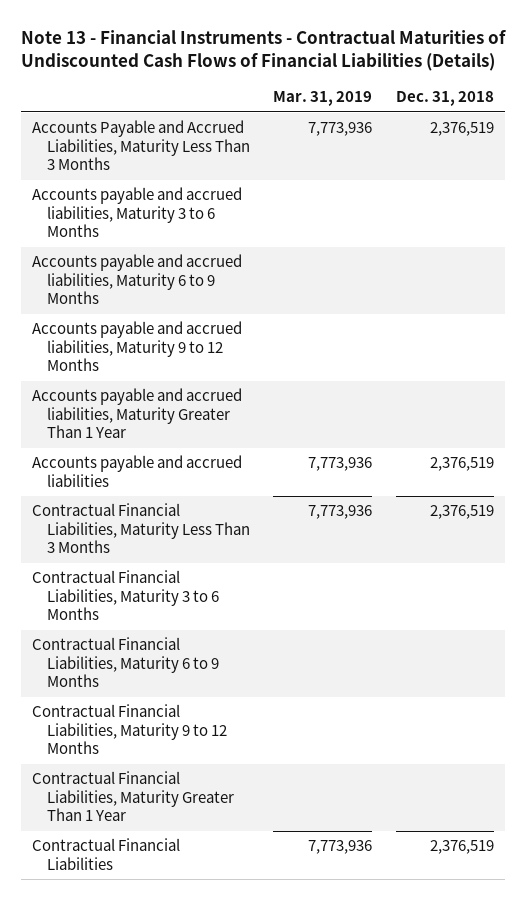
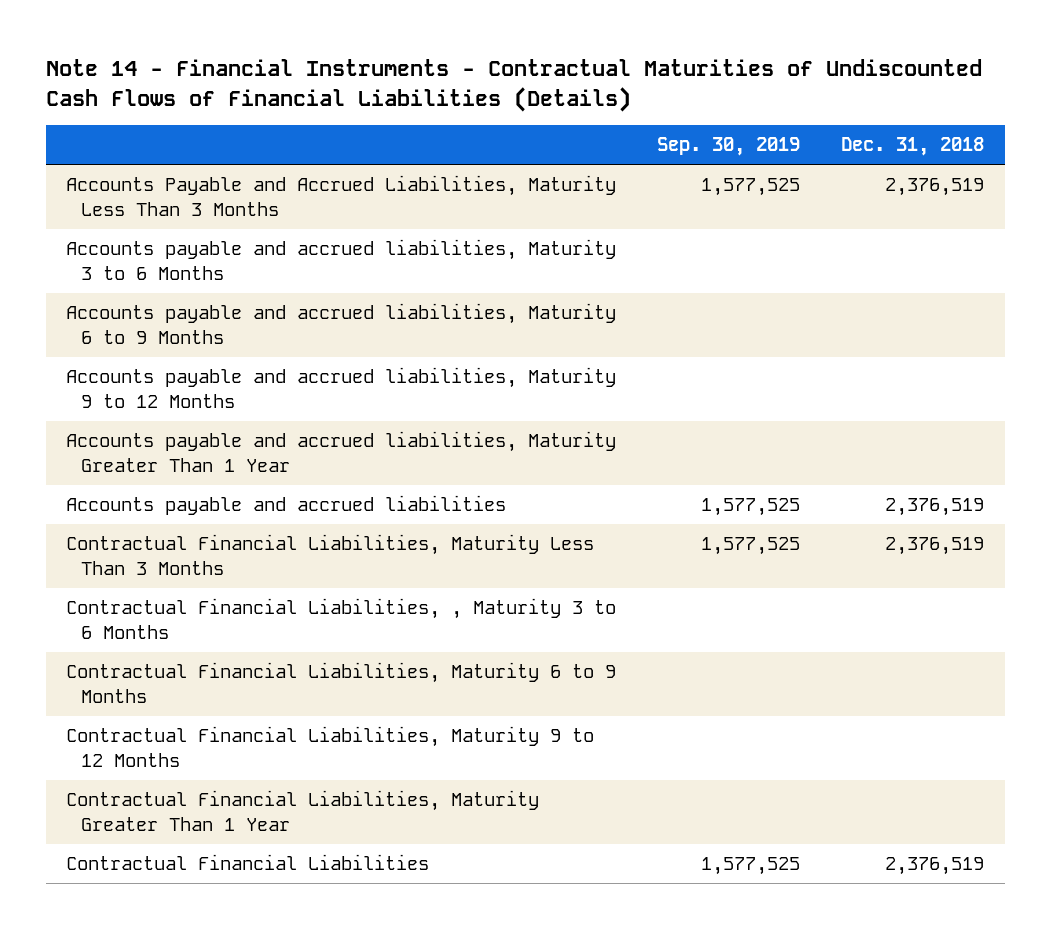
[20,29,506,72] Note 13 - Financial Instruments - Contractual Maturities of Undiscounted Cash Flows of Financial Liabilities (Details) -> [46,58,983,112] Note 14 - Financial Instruments - Contractual Maturities of Undiscounted Cash Flows of Financial Liabilities (Details)
[273,91,373,107] Mar. 31, 2019 -> none
none -> [657,137,801,157] Sep. 30, 2019
[32,570,220,621] Contractual Financial Liabilities, Maturity 3 to 6 Months -> [66,598,617,640] Contractual Financial Liabilities, , Maturity 3 to 6 Months

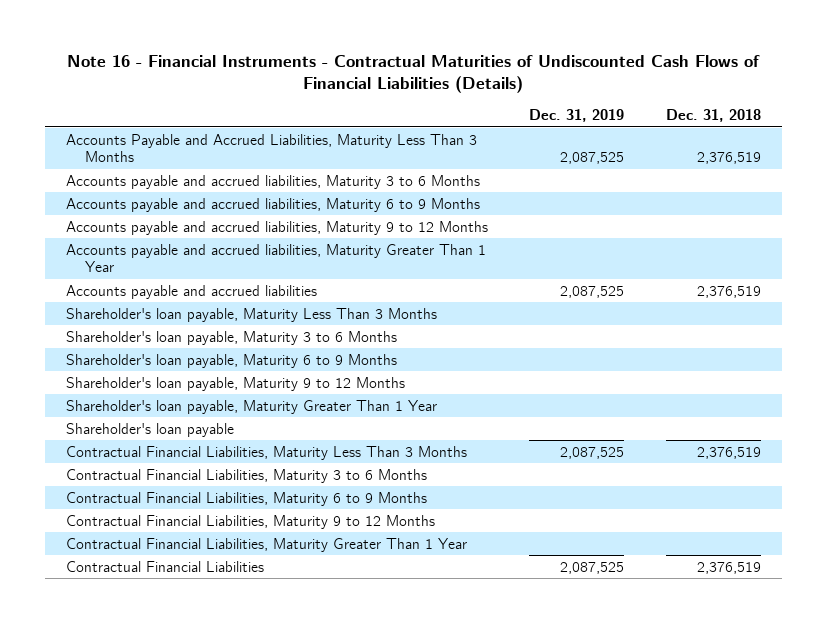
[46,58,983,112] Note 14 - Financial Instruments - Contractual Maturities of Undiscounted Cash Flows of Financial Liabilities (Details) -> [67,54,761,93] Note 16 - Financial Instruments - Contractual Maturities of Undiscounted Cash Flows of Financial Liabilities (Details)
[657,137,801,157] Sep. 30, 2019 -> none
none -> [529,108,625,122] Dec. 31, 2019
none -> [65,307,437,322] Shareholder's loan payable, Maturity Less Than 3 Months
none -> [65,330,397,345] Shareholder's loan payable, Maturity 3 to 6 Months
none -> [65,353,397,368] Shareholder's loan payable, Maturity 6 to 9 Months
none -> [65,376,405,391] Shareholder's loan payable, Maturity 9 to 12 Months
none -> [65,399,437,414] Shareholder's loan payable, Maturity Greater Than 1 Year
none -> [65,422,234,437] Shareholder's loan payable
[66,598,617,640] Contractual Financial Liabilities, , Maturity 3 to 6 Months -> [65,468,427,483] Contractual Financial Liabilities, Maturity 3 to 6 Months

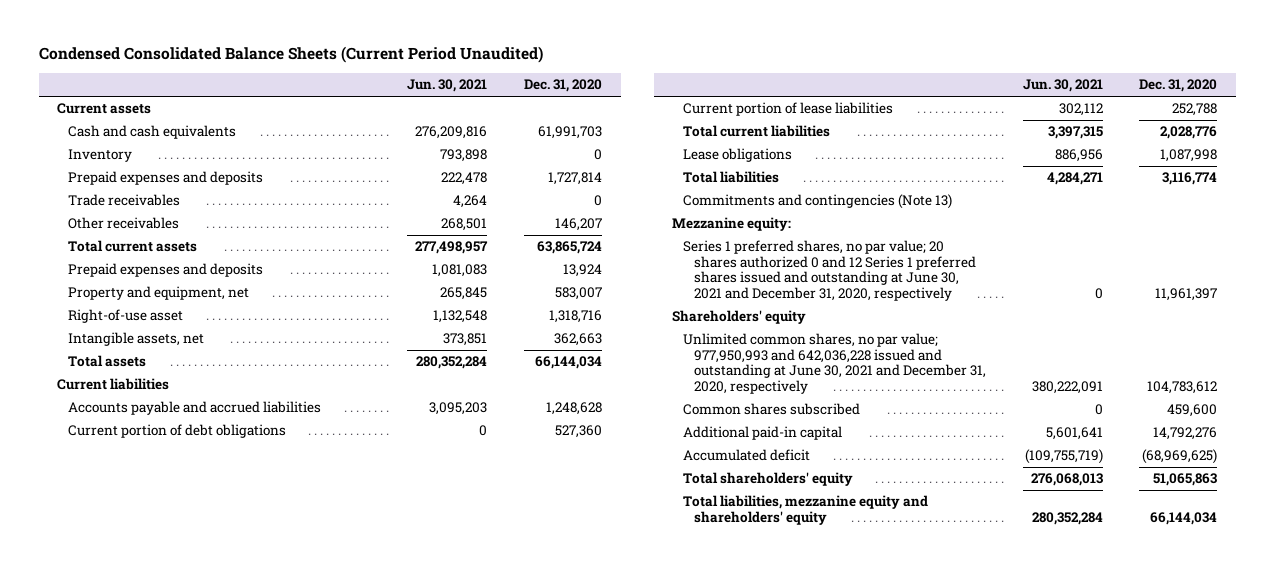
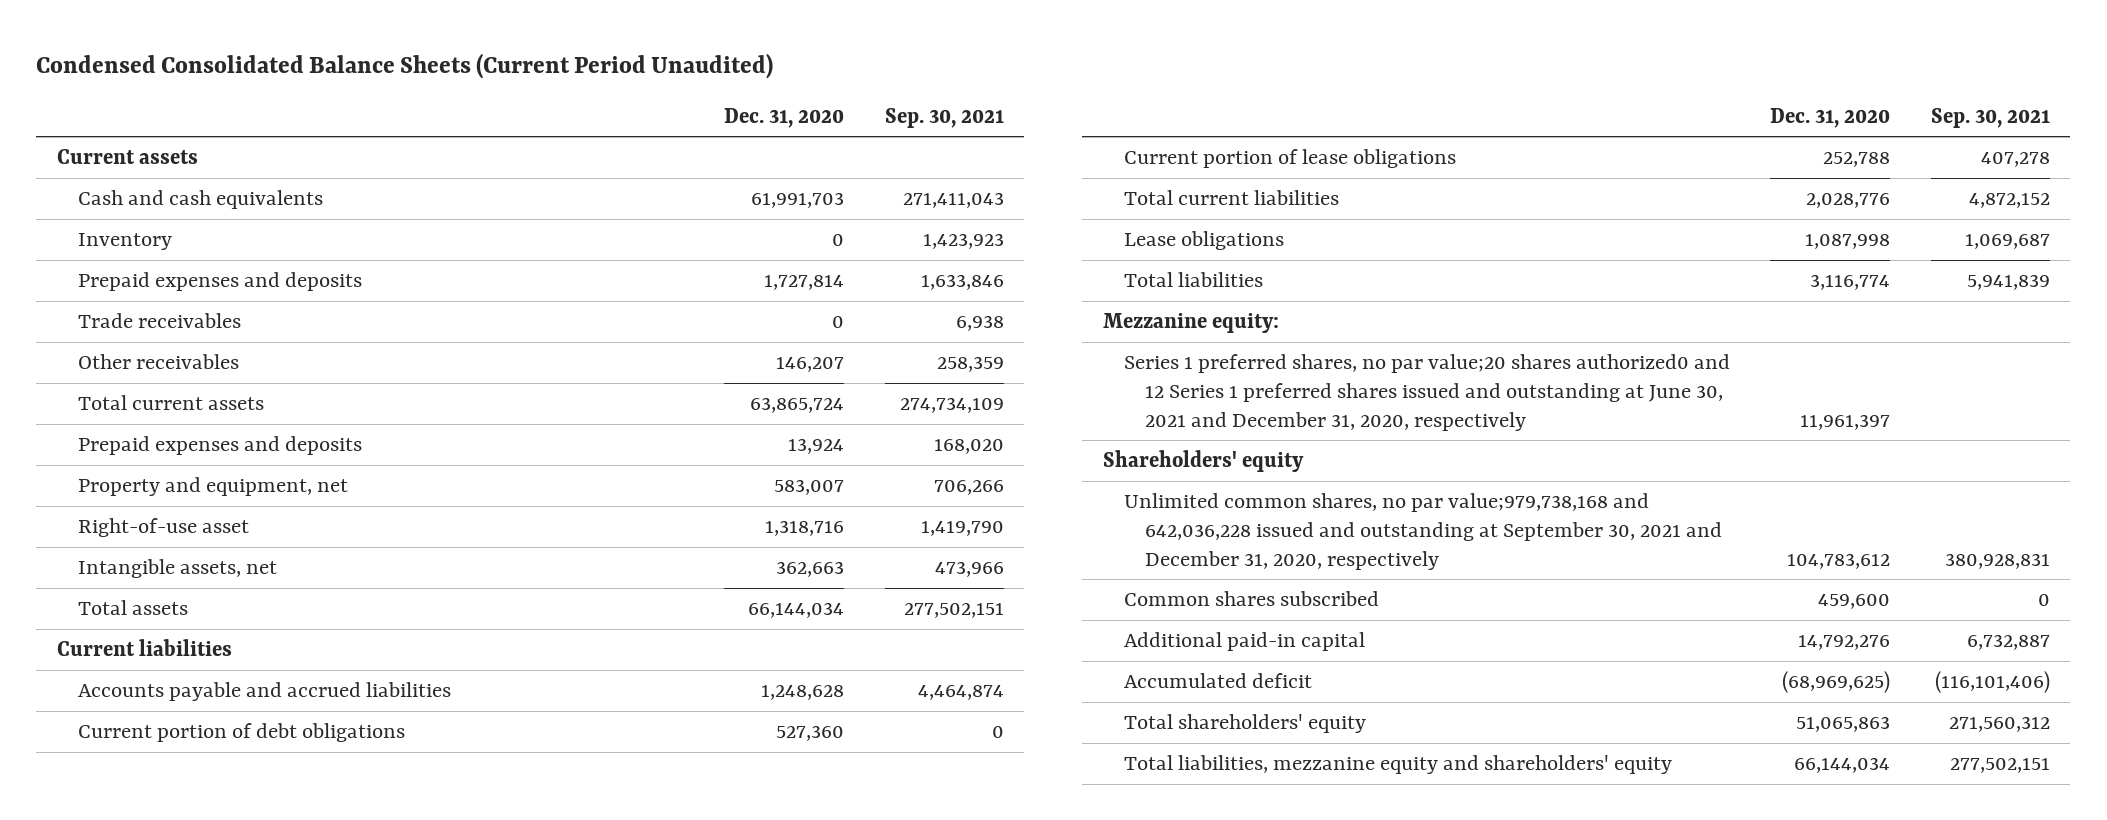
[407,79,488,93] Jun. 30, 2021 -> none
none -> [884,107,1004,128] Sep. 30, 2021
[683,102,894,117] Current portion of lease liabilities -> [1123,148,1456,168] Current portion of lease obligations
[683,194,953,210] Commitments and contingencies (Note 13) -> none
[683,240,976,301] Series 1 preferred shares, no par value; 20 shares authorized 0 and 12 Series 1 preferred shares issued and outstanding at June 30, 2021 and December 31, 2020, respectively -> [1123,353,1730,431] Series 1 preferred shares, no par value;20 shares authorized0 and 12 Series 1 preferred shares issued and outstanding at June 30, 2021 and December 31, 2020, respectively
[683,333,986,394] Unlimited common shares, no par value; 977,950,993 and 642,036,228 issued and outstanding at June 30, 2021 and December 31, 2020, respectively -> [1123,492,1722,570] Unlimited common shares, no par value;979,738,168 and 642,036,228 issued and outstanding at September 30, 2021 and December 31, 2020, respectively

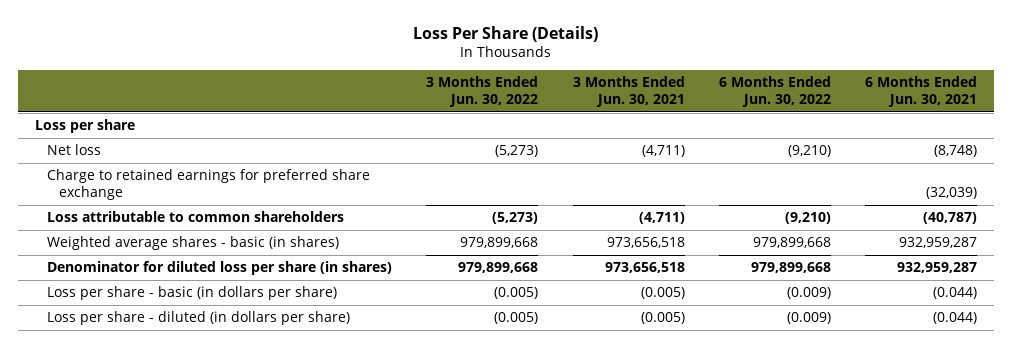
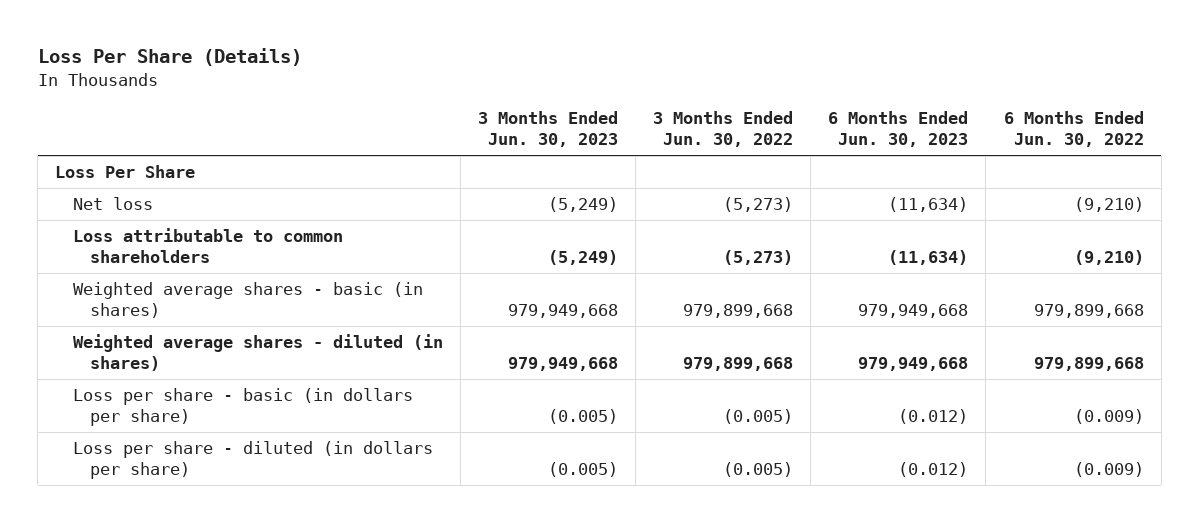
[572,76,685,108] 3 Months Ended Jun. 30, 2021 -> none
[865,76,978,108] 6 Months Ended Jun. 30, 2021 -> none
none -> [477,111,618,148] 3 Months Ended Jun. 30, 2023
none -> [828,111,969,148] 6 Months Ended Jun. 30, 2023
[35,119,136,134] Loss per share -> [55,164,196,178] Loss Per Share
[47,169,371,201] Charge to retained earnings for preferred share exchange -> none
[47,261,393,276] Denominator for diluted loss per share (in shares) -> [72,333,443,371] Weighted average shares - diluted (in shares)

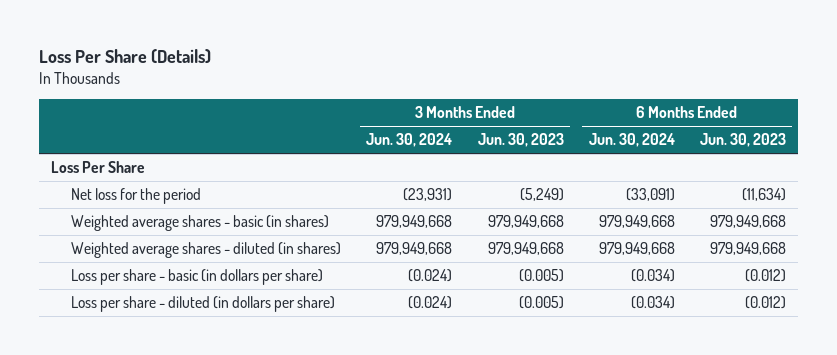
[653,111,794,148] 3 Months Ended Jun. 30, 2022 -> none
[1003,111,1144,148] 6 Months Ended Jun. 30, 2022 -> none
none -> [366,133,453,148] Jun. 30, 2024
none -> [588,133,675,148] Jun. 30, 2024
[72,227,343,263] Loss attributable to common shareholders -> none
[72,196,153,210] Net loss -> [71,188,202,205] Net loss for the period

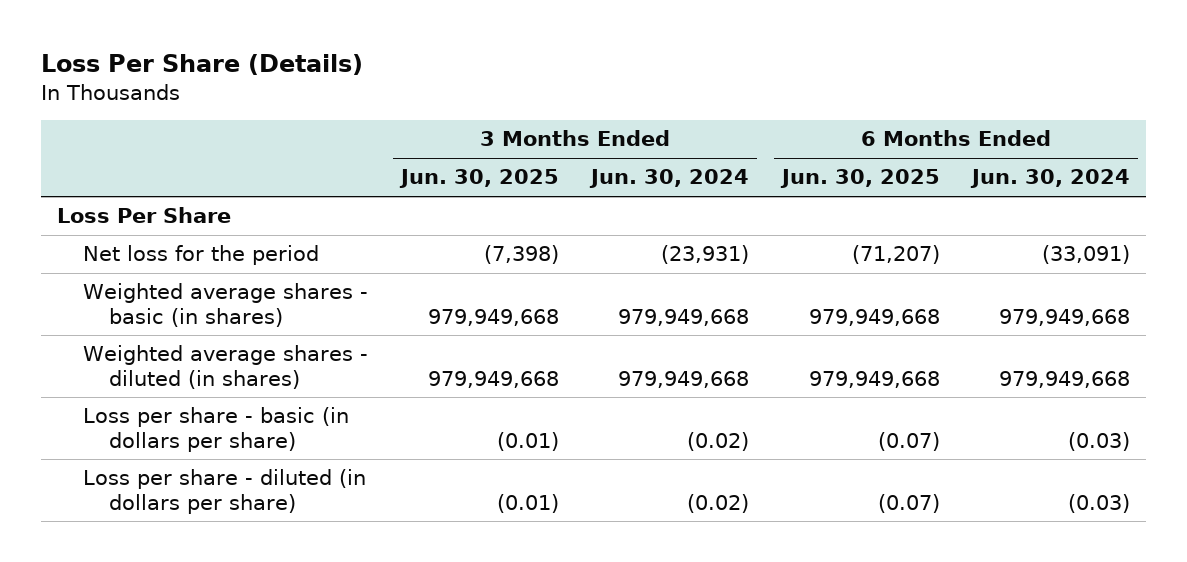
[477,133,564,148] Jun. 30, 2023 -> none
[699,133,786,148] Jun. 30, 2023 -> none
none -> [398,169,559,189] Jun. 30, 2025
none -> [779,169,940,189] Jun. 30, 2025
[408,269,453,283] (0.024) -> [687,431,750,451] (0.02)
[630,269,675,283] (0.034) -> [1068,431,1131,451] (0.03)
[408,296,453,310] (0.024) -> [687,493,750,513] (0.02)
[630,296,675,310] (0.034) -> [1068,493,1131,513] (0.03)

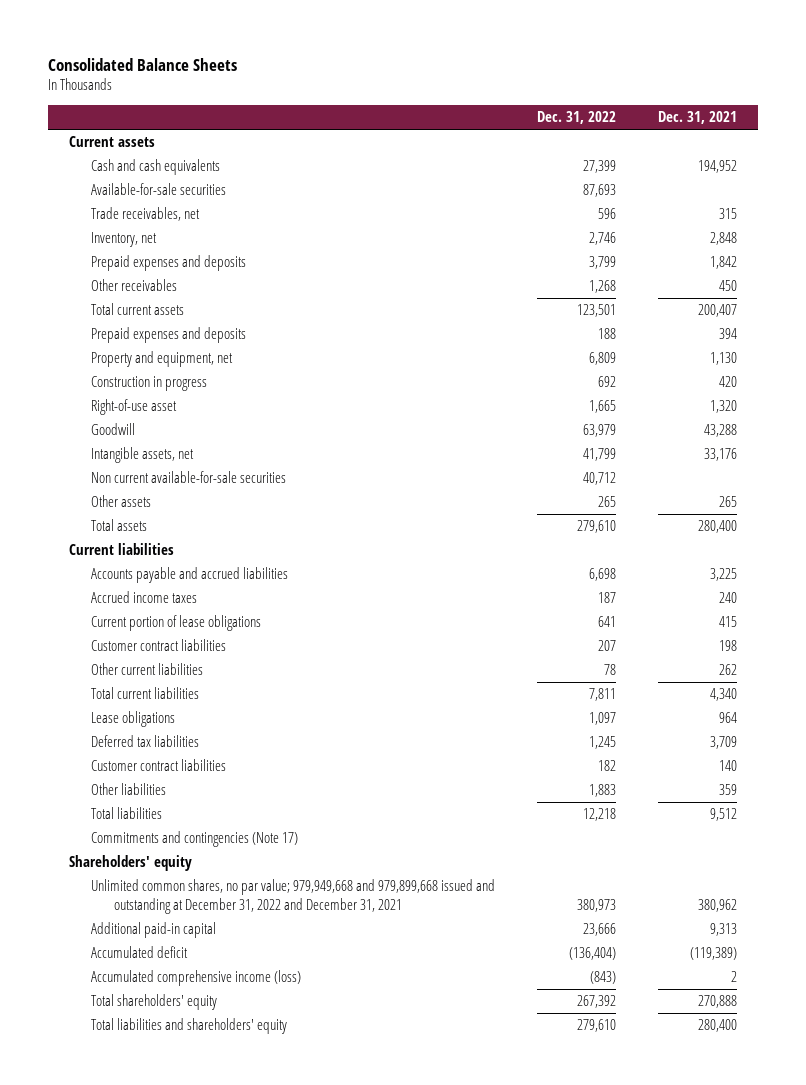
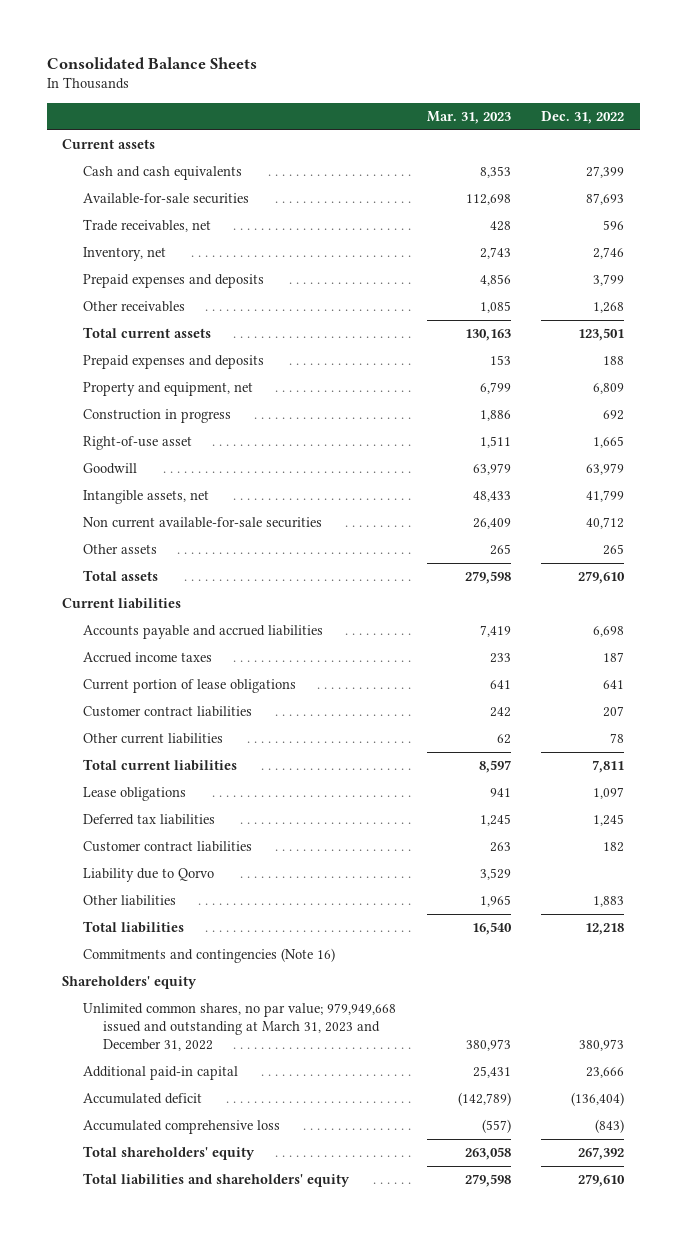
[658,111,738,125] Dec. 31, 2021 -> none
none -> [426,110,511,124] Mar. 31, 2023
none -> [82,868,214,883] Liability due to Qorvo
[91,831,299,848] Commitments and contingencies (Note 17) -> [82,948,335,964] Commitments and contingencies (Note 16)
[91,879,496,915] Unlimited common shares, no par value; 979,949,668 and 979,899,668 issued and outstanding at December 31, 2022 and December 31, 2021 -> [82,1003,396,1052] Unlimited common shares, no par value; 979,949,668 issued and outstanding at March 31, 2023 and December 31, 2022
[91,970,302,987] Accumulated comprehensive income (loss) -> [82,1120,280,1135] Accumulated comprehensive loss

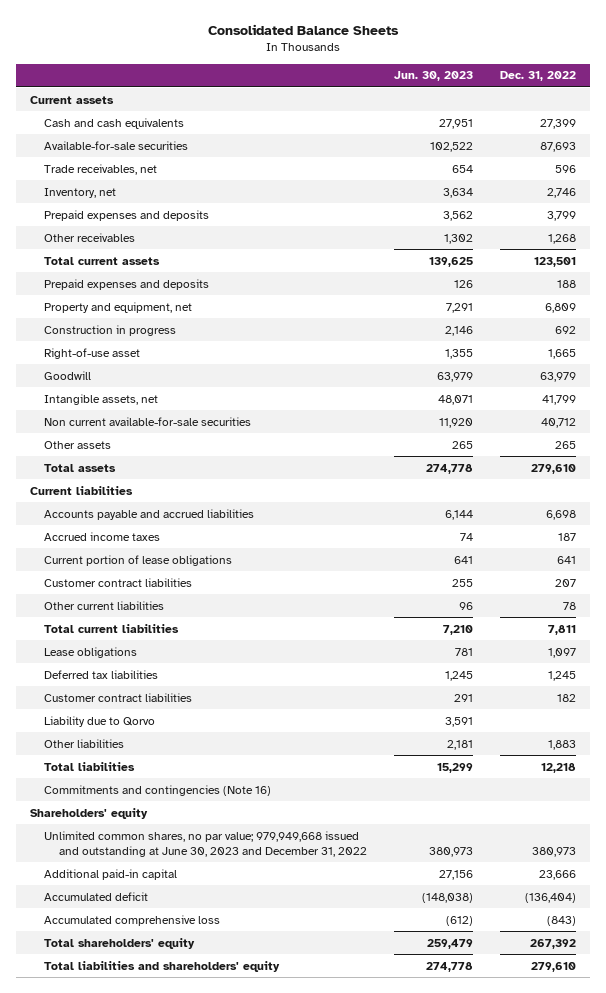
[426,110,511,124] Mar. 31, 2023 -> none
none -> [394,71,474,82] Jun. 30, 2023
[82,1003,396,1052] Unlimited common shares, no par value; 979,949,668 issued and outstanding at March 31, 2023 and December 31, 2022 -> [44,830,367,858] Unlimited common shares, no par value; 979,949,668 issued and outstanding at June 30, 2023 and December 31, 2022

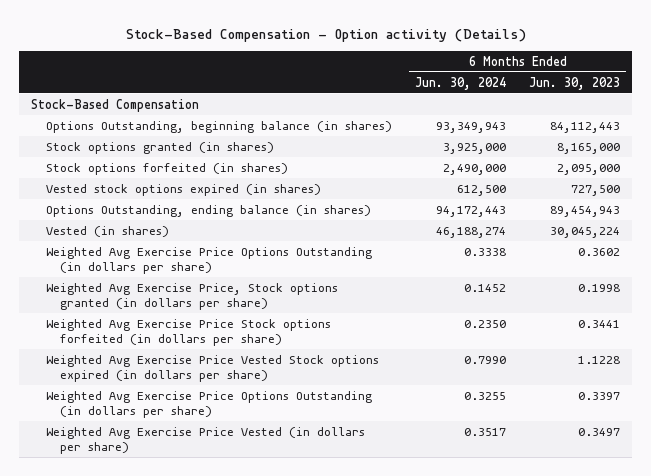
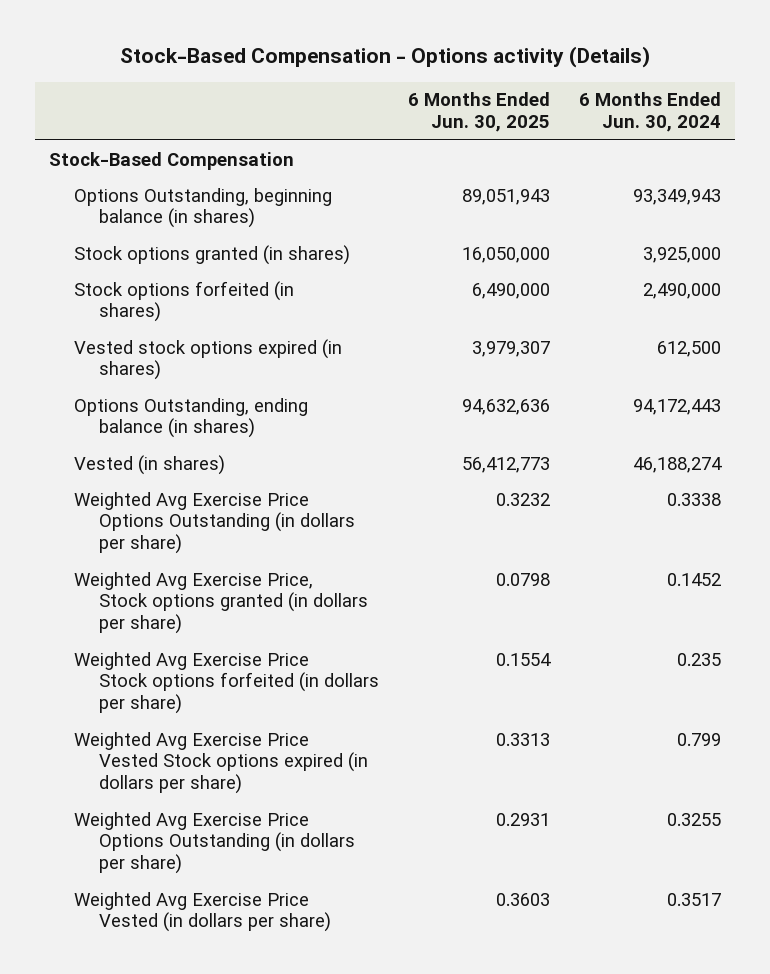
[125,28,526,42] Stock-Based Compensation - Option activity (Details) -> [120,46,651,69] Stock-Based Compensation - Options activity (Details)
[529,76,621,90] Jun. 30, 2023 -> none
none -> [407,92,550,133] 6 Months Ended Jun. 30, 2025
[463,319,506,328] 0.2350 -> [676,652,721,666] 0.235
[463,355,506,364] 0.7990 -> [676,732,721,746] 0.799

